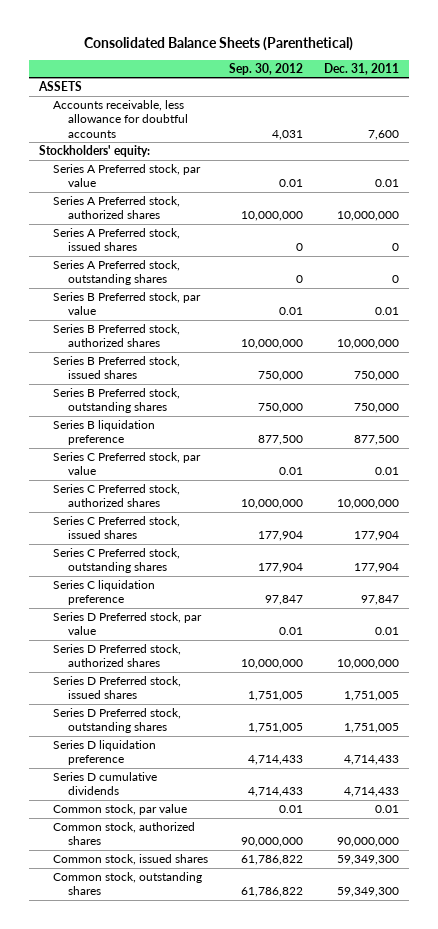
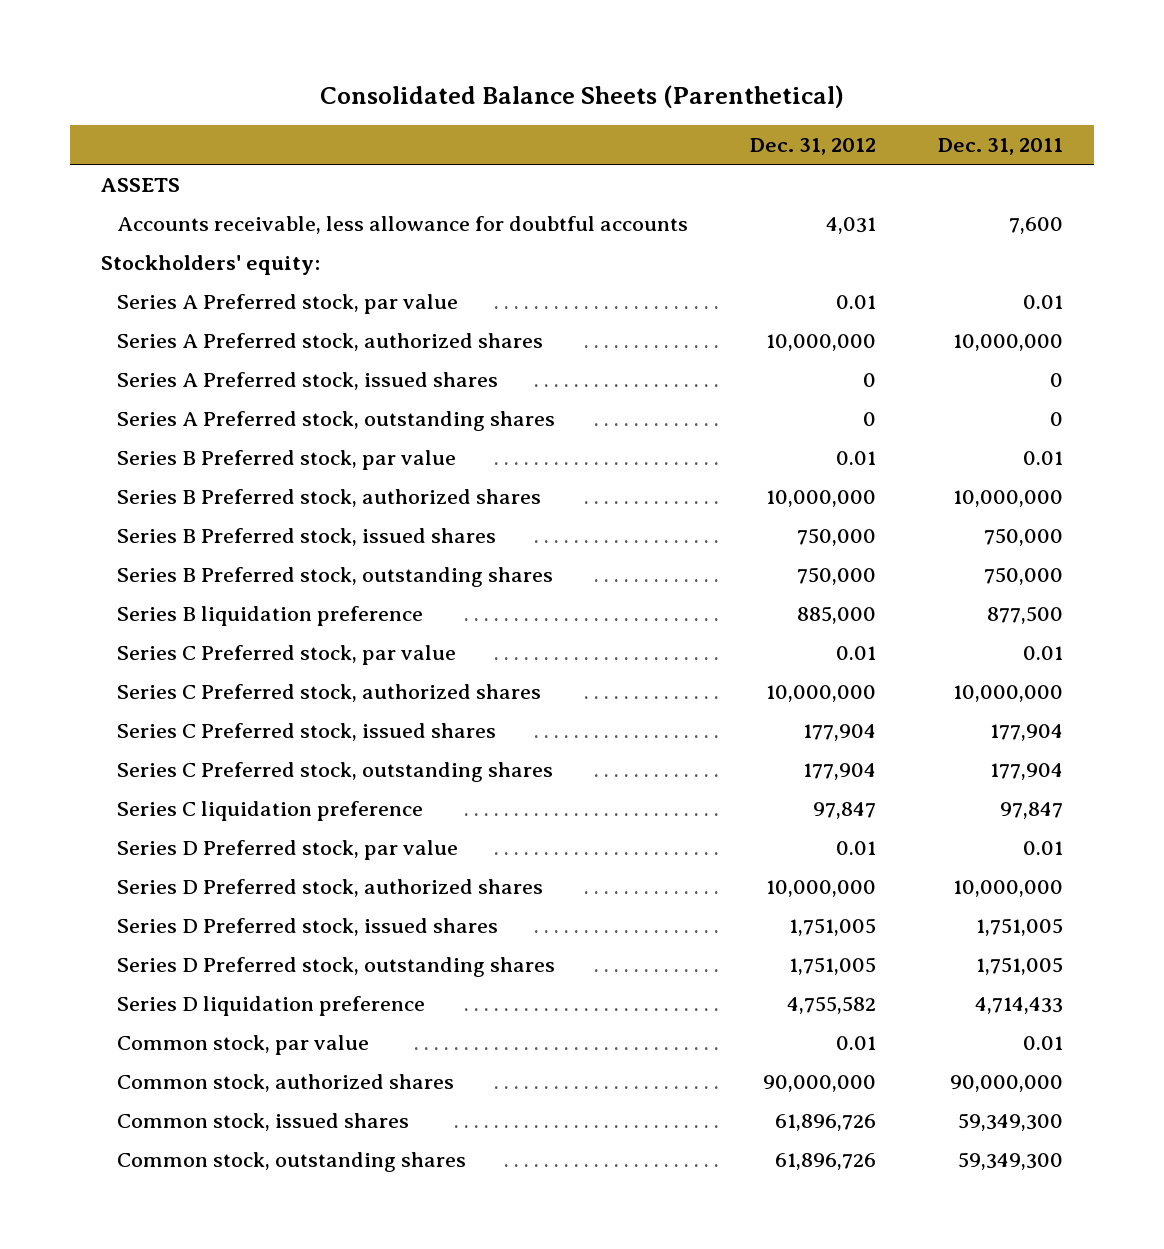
[228,62,303,75] Sep. 30, 2012 -> none
none -> [749,138,876,156] Dec. 31, 2012
[53,772,158,796] Series D cumulative dividends -> none

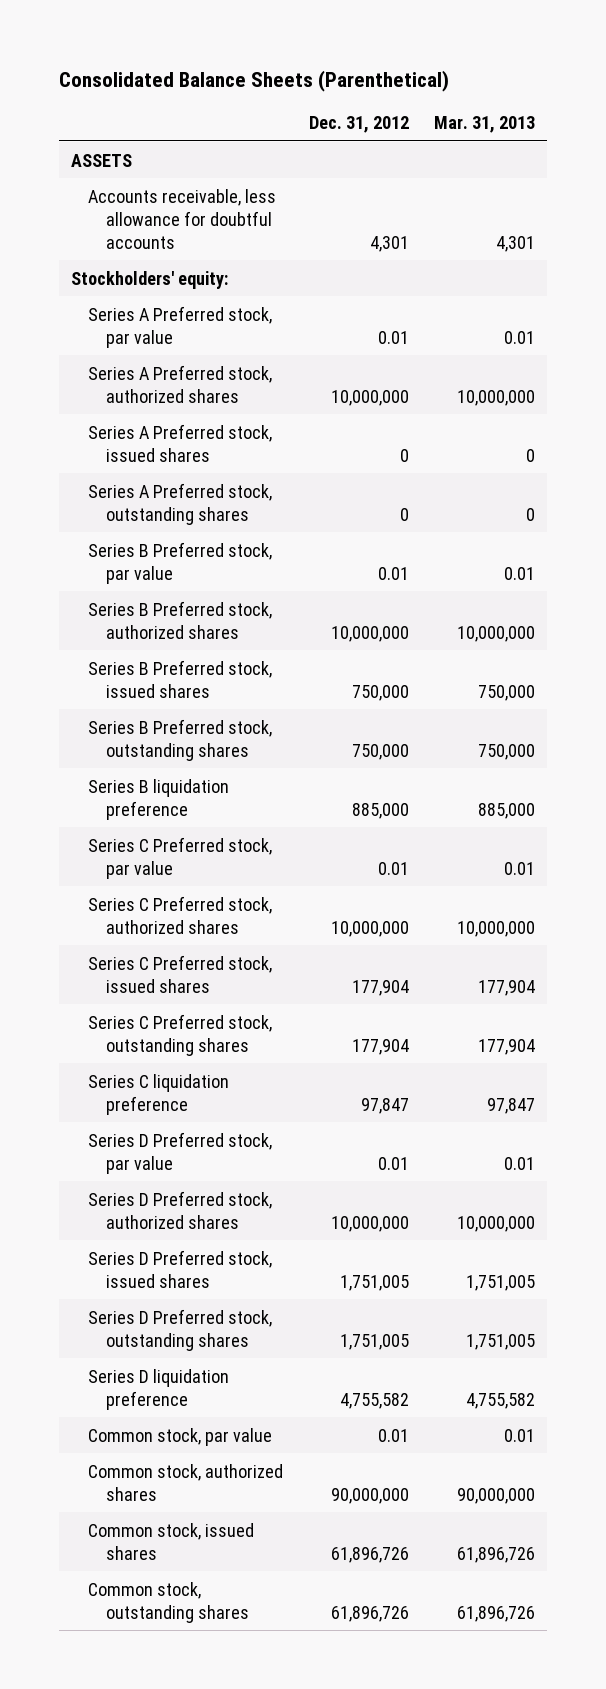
[937,138,1063,156] Dec. 31, 2011 -> none
none -> [433,116,535,134] Mar. 31, 2013
[825,216,876,234] 4,031 -> [369,235,409,252] 4,301

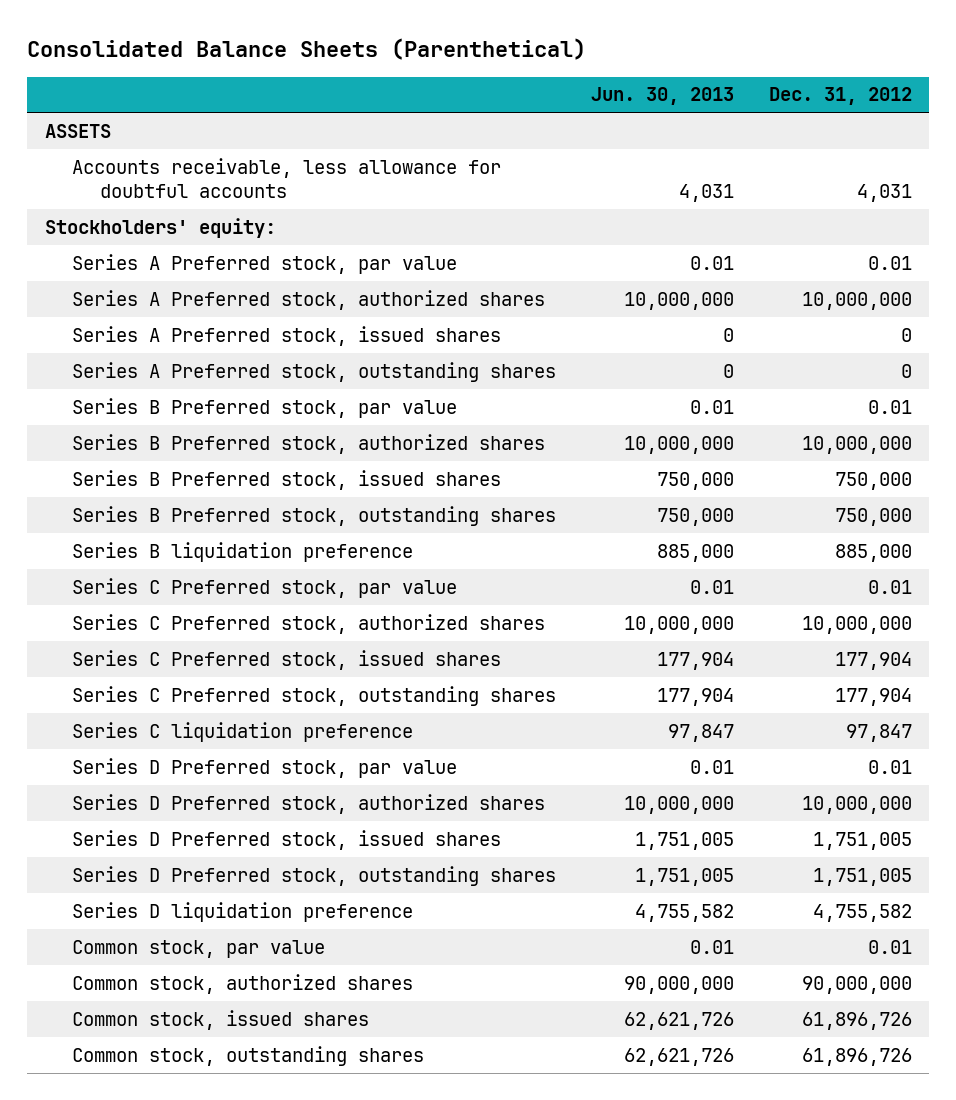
[433,116,535,134] Mar. 31, 2013 -> none
none -> [590,87,734,106] Jun. 30, 2013
[369,235,409,252] 4,301 -> [856,183,912,202] 4,031

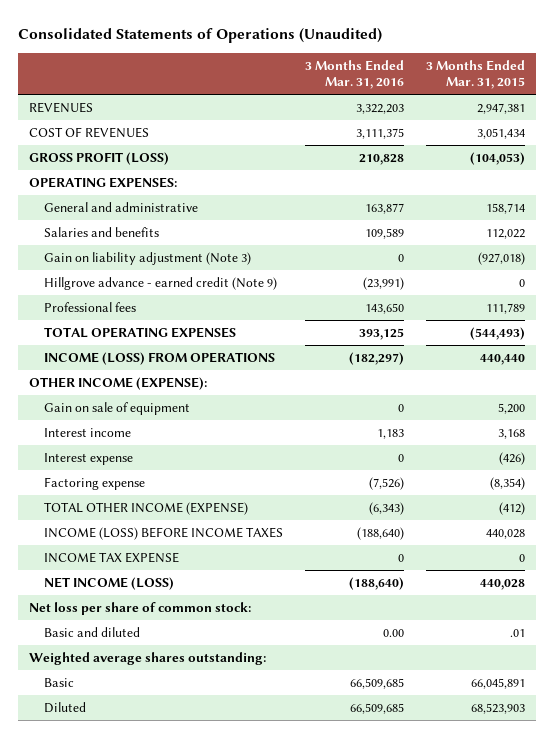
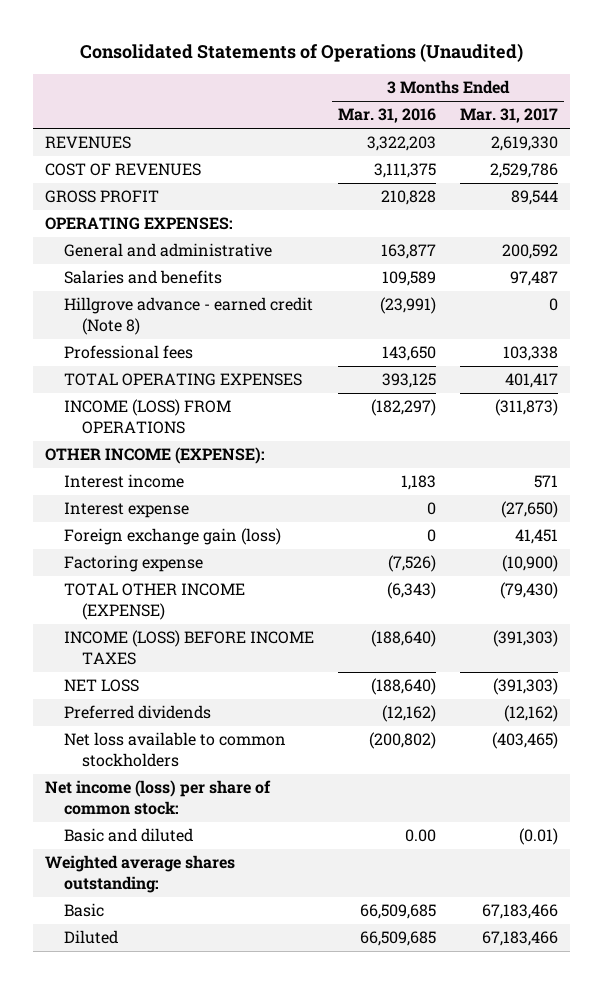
[425,59,525,90] 3 Months Ended Mar. 31, 2015 -> none
none -> [459,108,558,124] Mar. 31, 2017
[28,152,169,166] GROSS PROFIT (LOSS) -> [45,190,160,204] GROSS PROFIT
[44,252,252,266] Gain on liability adjustment (Note 3) -> none
[44,277,278,291] Hillgrove advance - earned credit (Note 9) -> [63,297,313,335] Hillgrove advance - earned credit (Note 8)
[44,402,191,416] Gain on sale of equipment -> none
none -> [63,528,281,546] Foreign exchange gain (loss)
[44,552,180,564] INCOME TAX EXPENSE -> none
[44,577,175,591] NET INCOME (LOSS) -> [63,679,139,693] NET LOSS
none -> [63,705,211,720] Preferred dividends
none -> [63,732,286,767] Net loss available to common stockholders
[28,602,251,616] Net loss per share of common stock: -> [45,780,272,815] Net income (loss) per share of common stock:

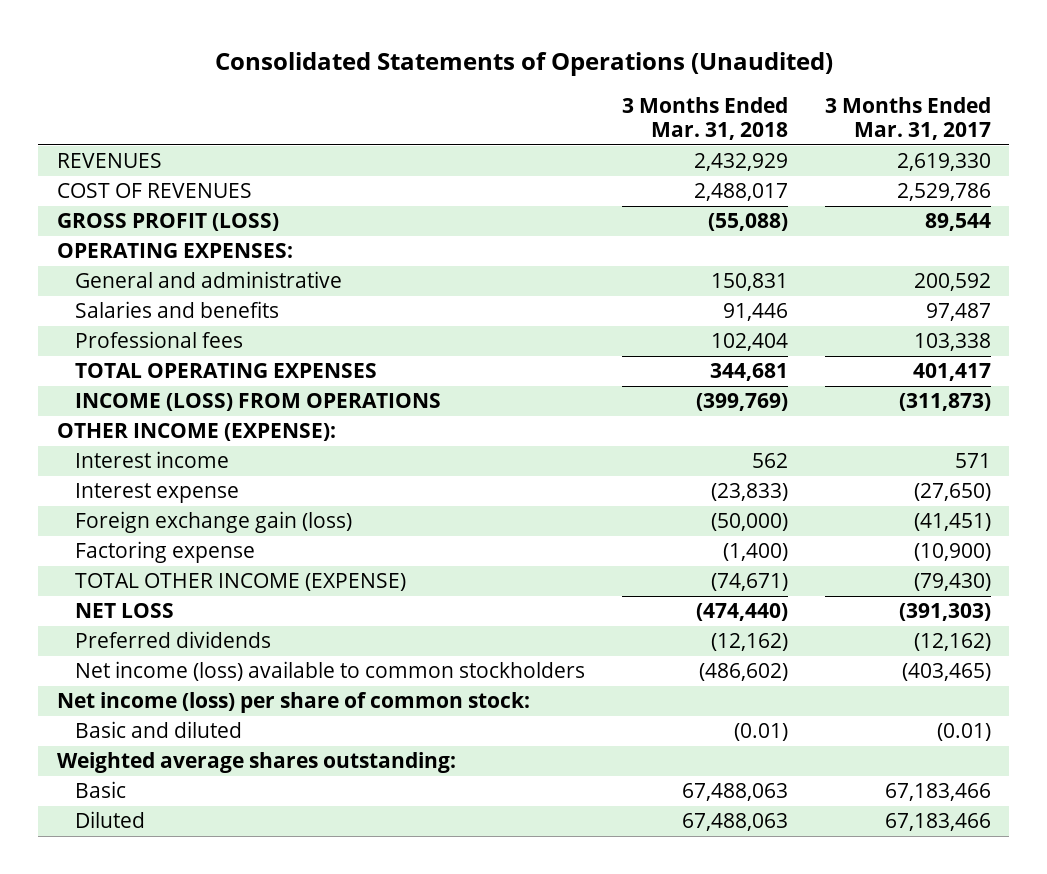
[337,108,436,124] Mar. 31, 2016 -> none
none -> [621,96,788,140] 3 Months Ended Mar. 31, 2018
[45,190,160,204] GROSS PROFIT -> [56,213,279,232] GROSS PROFIT (LOSS)
[63,297,313,335] Hillgrove advance - earned credit (Note 8) -> none
[514,529,558,545] 41,451 -> [913,513,991,532] (41,451)
[63,630,314,665] INCOME (LOSS) BEFORE INCOME TAXES -> none
[63,732,286,767] Net loss available to common stockholders -> [75,661,586,682] Net income (loss) available to common stockholders

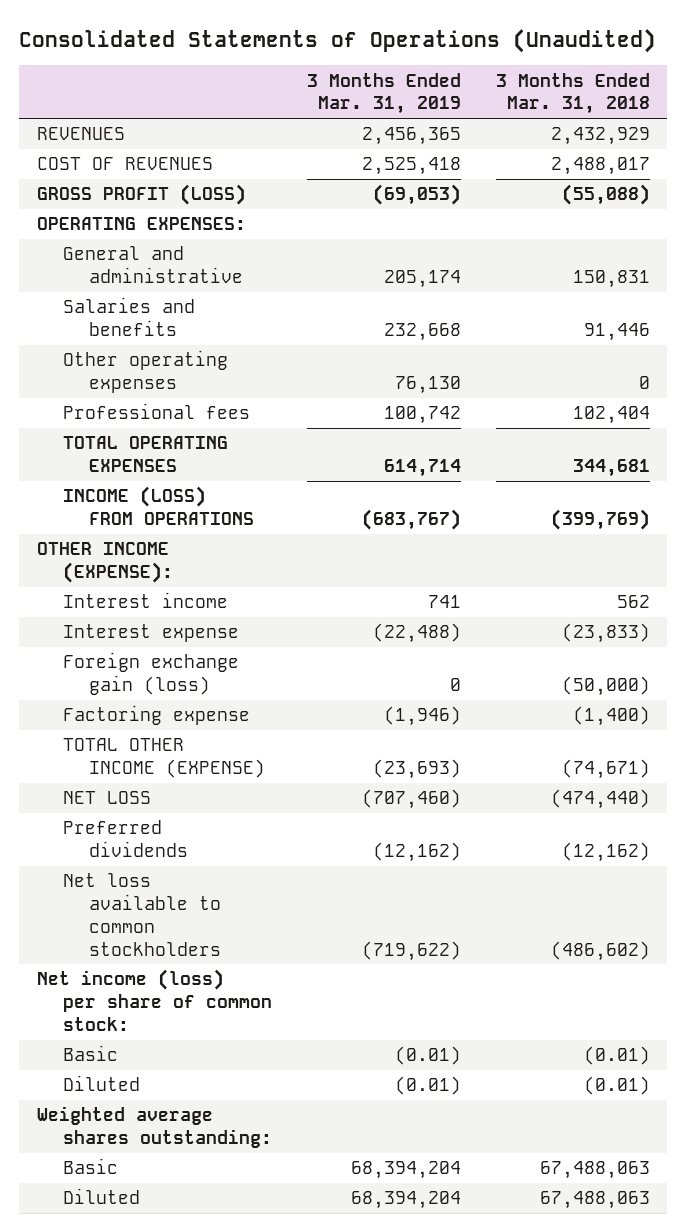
[824,96,991,140] 3 Months Ended Mar. 31, 2017 -> none
none -> [306,72,461,115] 3 Months Ended Mar. 31, 2019
none -> [62,350,228,394] Other operating expenses
[75,661,586,682] Net income (loss) available to common stockholders -> [62,873,221,956] Net loss available to common stockholders
[75,721,243,739] Basic and diluted -> none
none -> [62,1045,118,1062] Basic
none -> [62,1075,140,1092] Diluted

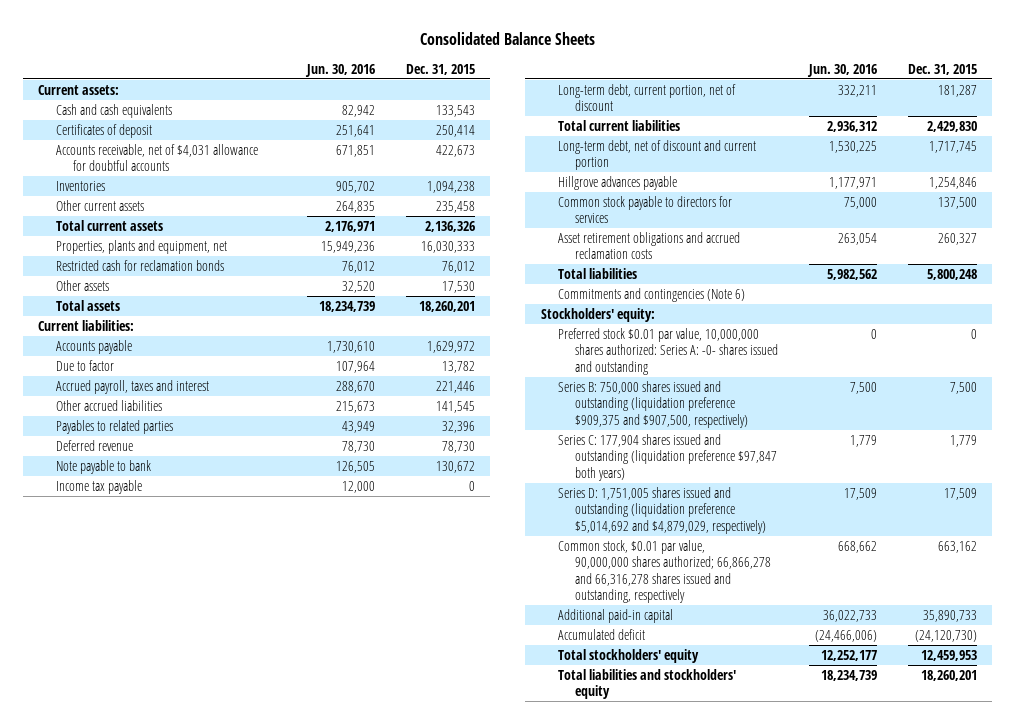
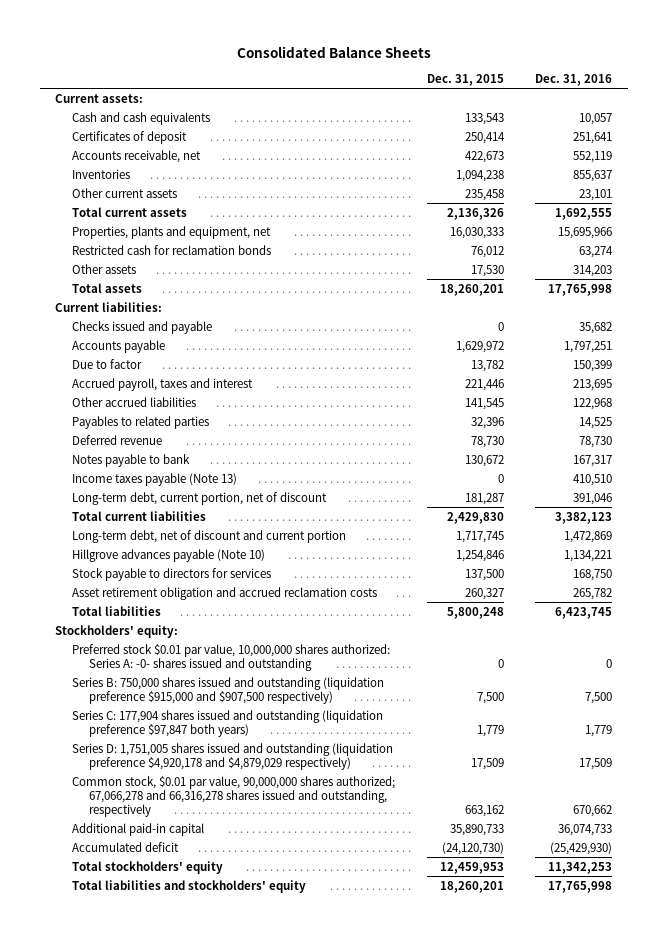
[304,63,375,77] Jun. 30, 2016 -> none
none -> [534,74,612,87] Dec. 31, 2016
[55,144,258,172] Accounts receivable, net of $4,031 allowance for doubtful accounts -> [72,149,202,163] Accounts receivable, net
none -> [72,320,213,334] Checks issued and payable
[55,460,151,475] Note payable to bank -> [72,453,191,467] Notes payable to bank
[55,480,142,495] Income tax payable -> [72,472,238,486] Income taxes payable (Note 13)
[557,176,677,191] Hillgrove advances payable -> [72,548,266,562] Hillgrove advances payable (Note 10)
[557,196,732,224] Common stock payable to directors for services -> [72,567,272,581] Stock payable to directors for services
[557,232,740,260] Asset retirement obligations and accrued reclamation costs -> [72,586,378,600] Asset retirement obligation and accrued reclamation costs
[557,288,745,303] Commitments and contingencies (Note 6) -> none
[557,381,749,428] Series B: 750,000 shares issued and outstanding (liquidation preference $909,375 and $907,500, respectively) -> [72,676,385,704] Series B: 750,000 shares issued and outstanding (liquidation preference $915,000 and $907,500 respectively)
[557,487,767,534] Series D: 1,751,005 shares issued and outstanding (liquidation preference $5,014,692 and $4,879,029, respectively) -> [72,742,394,770] Series D: 1,751,005 shares issued and outstanding (liquidation preference $4,920,178 and $4,879,029 respectively)
[557,540,772,603] Common stock, $0.01 par value, 90,000,000 shares authorized; 66,866,278 and 66,316,278 shares issued and outstanding, respectively -> [72,775,396,817] Common stock, $0.01 par value, 90,000,000 shares authorized; 67,066,278 and 66,316,278 shares issued and outstanding, respectively

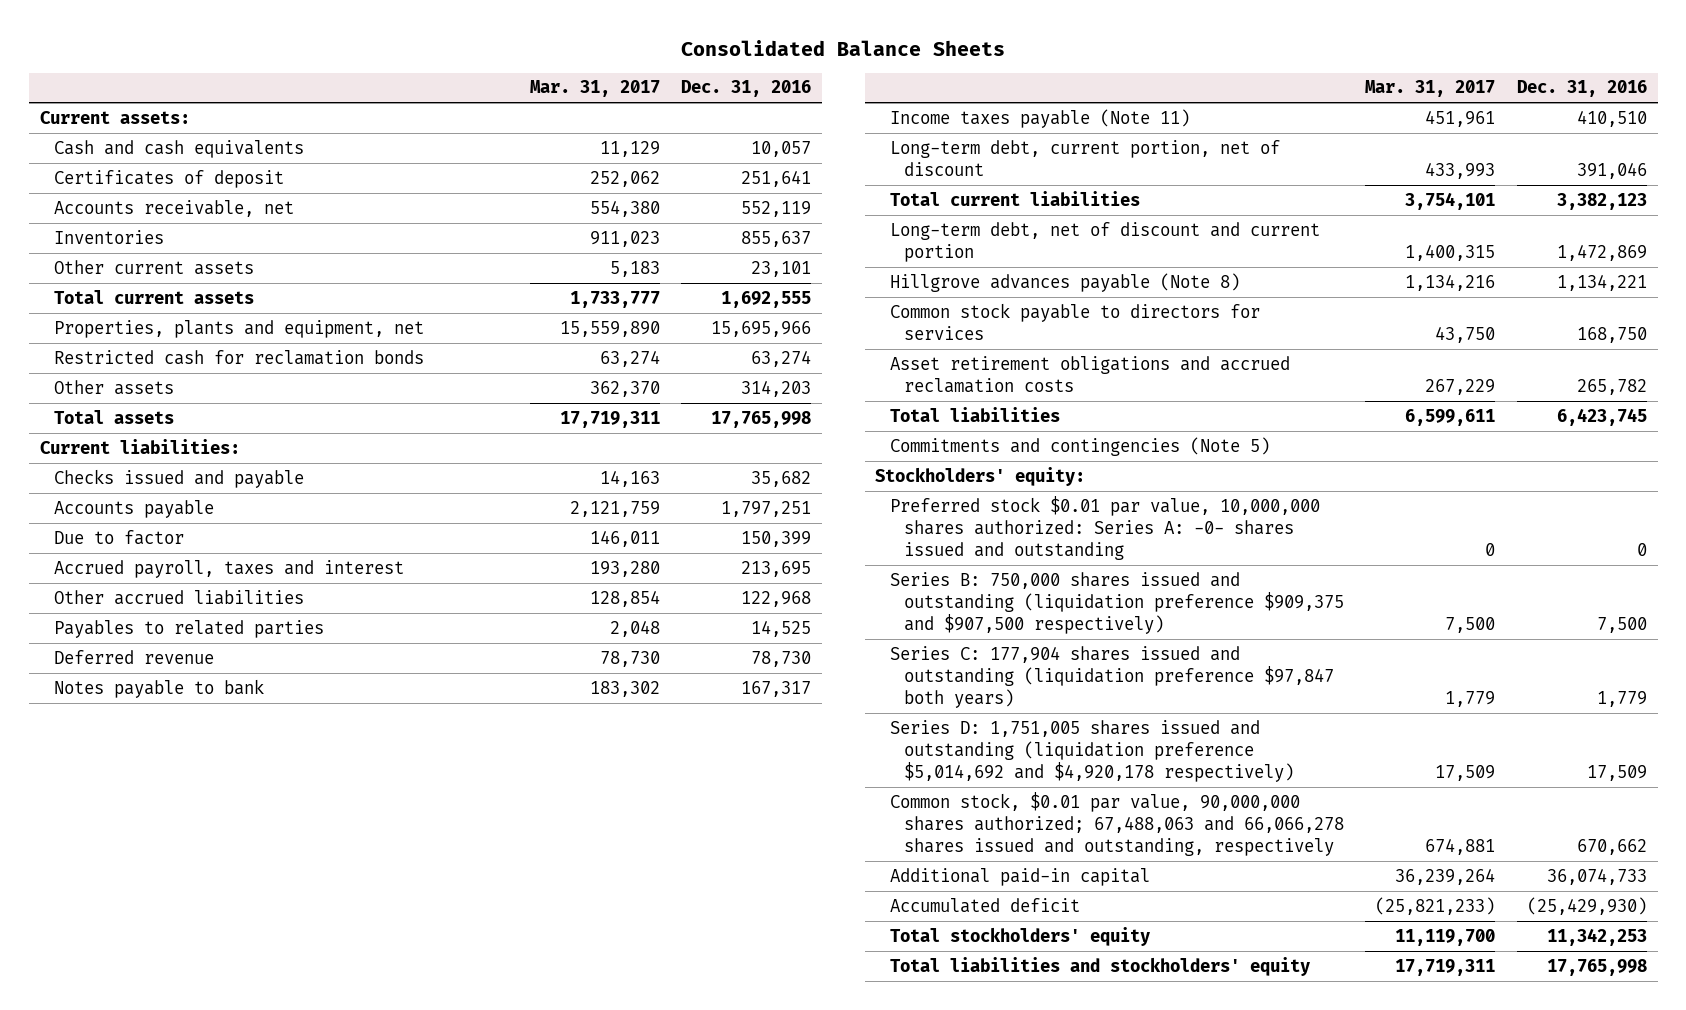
[426,74,504,87] Dec. 31, 2015 -> none
none -> [529,80,660,98] Mar. 31, 2017
[72,472,238,486] Income taxes payable (Note 13) -> [889,108,1190,128] Income taxes payable (Note 11)
[72,548,266,562] Hillgrove advances payable (Note 10) -> [889,272,1240,292] Hillgrove advances payable (Note 8)
[72,567,272,581] Stock payable to directors for services -> [889,302,1260,340] Common stock payable to directors for services
[72,586,378,600] Asset retirement obligation and accrued reclamation costs -> [889,355,1290,393] Asset retirement obligations and accrued reclamation costs
none -> [889,436,1270,456] Commitments and contingencies (Note 5)
[72,676,385,704] Series B: 750,000 shares issued and outstanding (liquidation preference $915,000 and $907,500 respectively) -> [889,571,1344,634] Series B: 750,000 shares issued and outstanding (liquidation preference $909,375 and $907,500 respectively)
[72,742,394,770] Series D: 1,751,005 shares issued and outstanding (liquidation preference $4,920,178 and $4,879,029 respectively) -> [889,719,1294,782] Series D: 1,751,005 shares issued and outstanding (liquidation preference $5,014,692 and $4,920,178 respectively)
[72,775,396,817] Common stock, $0.01 par value, 90,000,000 shares authorized; 67,066,278 and 66,316,278 shares issued and outstanding, respectively -> [889,791,1344,856] Common stock, $0.01 par value, 90,000,000 shares authorized; 67,488,063 and 66,066,278 shares issued and outstanding, respectively

